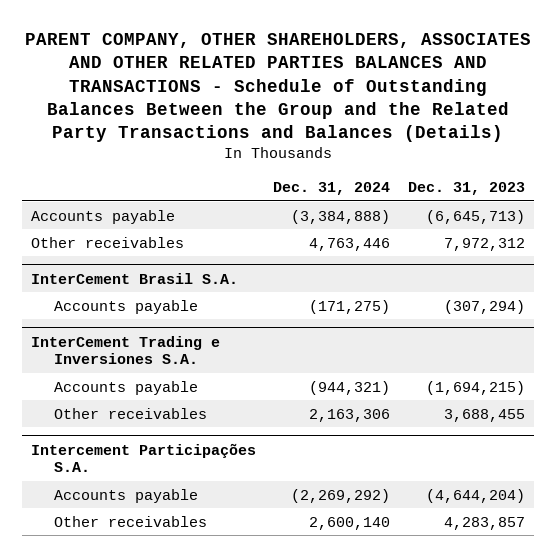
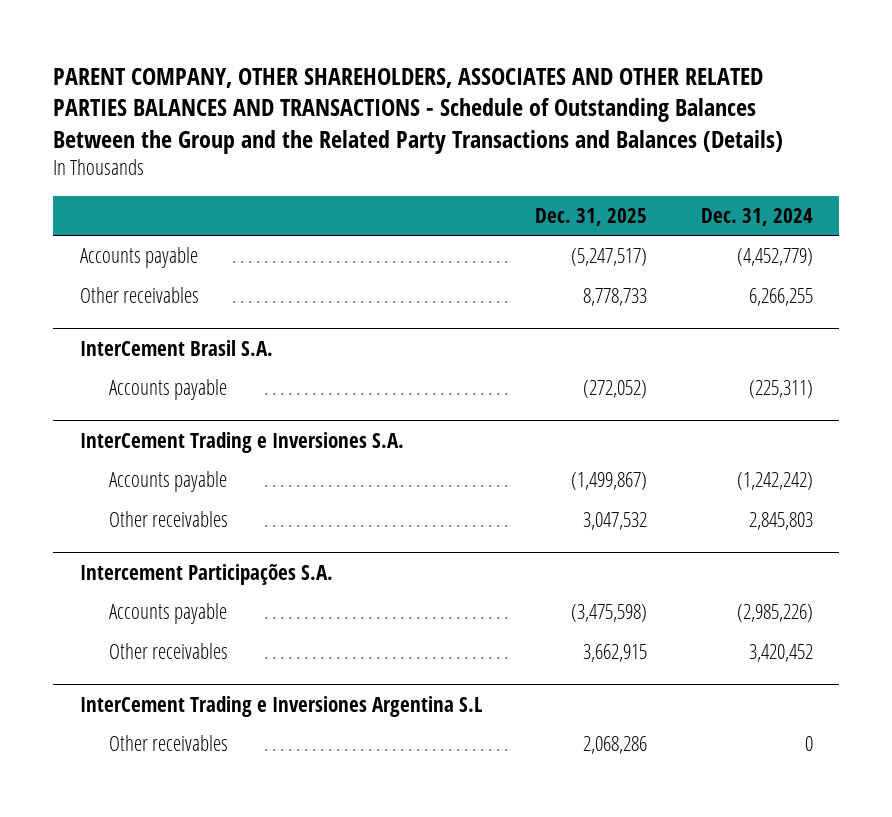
[407,182,525,196] Dec. 31, 2023 -> none
none -> [535,207,648,226] Dec. 31, 2025
[291,209,391,224] (3,384,888) -> [736,248,813,267] (4,452,779)
[309,237,391,251] 4,763,446 -> [748,288,813,307] 6,266,255
[309,299,391,314] (171,275) -> [748,380,813,399] (225,311)
[309,380,391,395] (944,321) -> [736,472,813,491] (1,242,242)
[309,408,391,422] 2,163,306 -> [748,512,813,531] 2,845,803
[291,488,391,503] (2,269,292) -> [736,604,813,623] (2,985,226)
[309,516,391,530] 2,600,140 -> [748,644,813,663] 3,420,452
none -> [79,695,482,717] InterCement Trading e Inversiones Argentina S.L
none -> [108,735,228,752] Other receivables

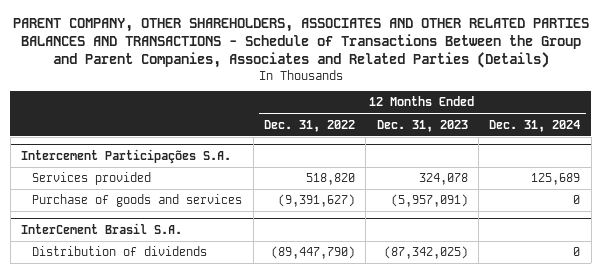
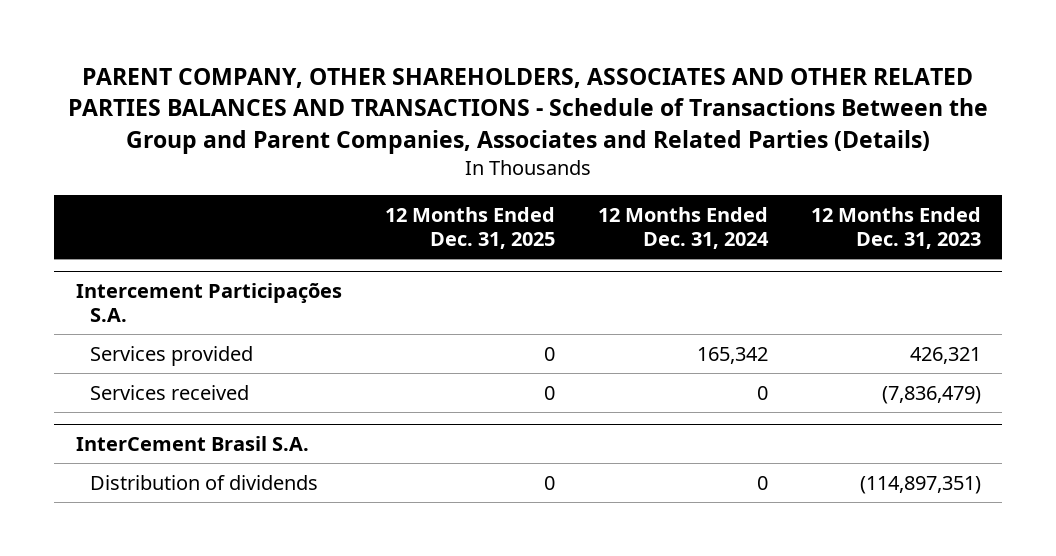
[264,119,356,132] Dec. 31, 2022 -> none
none -> [384,206,555,249] 12 Months Ended Dec. 31, 2025
[32,194,243,208] Purchase of goods and services -> none
[418,173,468,186] 324,078 -> [909,346,981,364] 426,321
[531,173,581,186] 125,689 -> [696,346,768,364] 165,342
none -> [89,384,249,400] Services received
[383,246,468,260] (87,342,025) -> [859,475,981,494] (114,897,351)

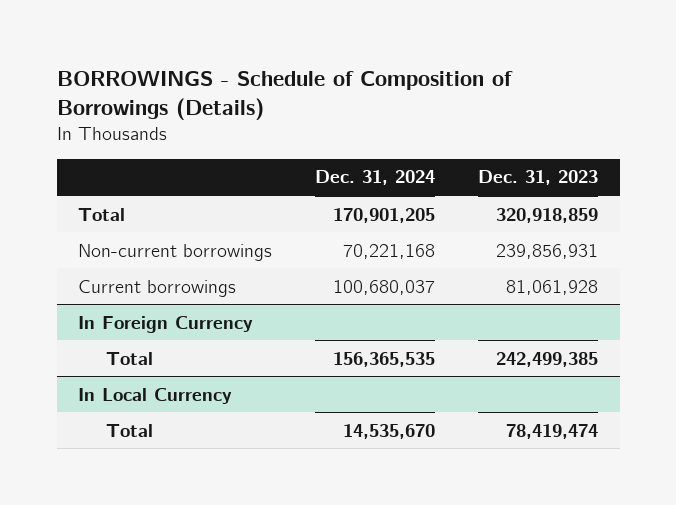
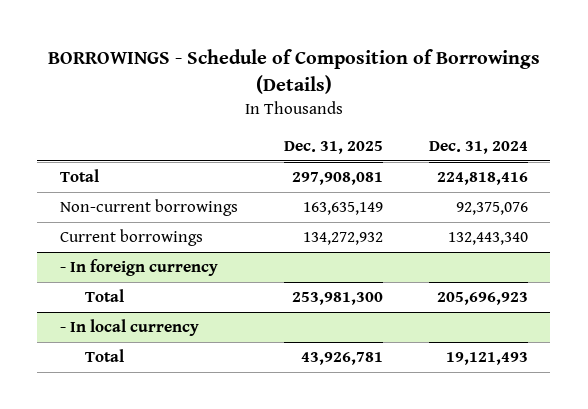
[478,170,599,186] Dec. 31, 2023 -> none
none -> [283,141,383,155] Dec. 31, 2025
[333,207,436,223] 170,901,205 -> [436,172,528,186] 224,818,416
[343,243,436,259] 70,221,168 -> [455,202,528,216] 92,375,076
[333,279,436,295] 100,680,037 -> [447,232,528,246] 132,443,340
[78,315,254,333] In Foreign Currency -> [60,259,219,277] - In foreign currency
[333,351,436,367] 156,365,535 -> [436,292,528,306] 205,696,923
[78,387,233,404] In Local Currency -> [60,319,200,337] - In local currency
[343,423,436,439] 14,535,670 -> [445,352,528,366] 19,121,493

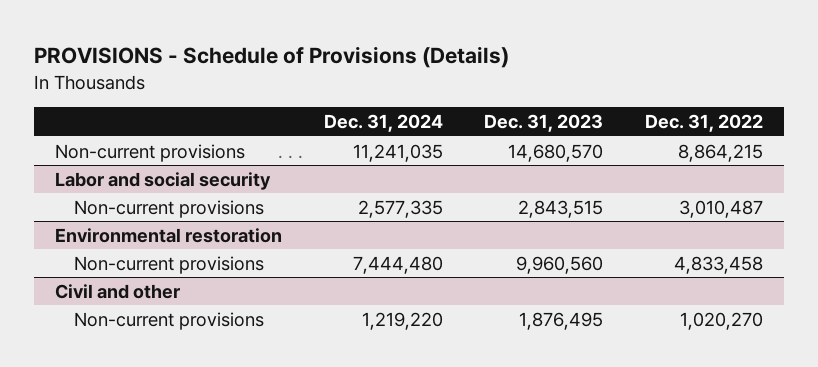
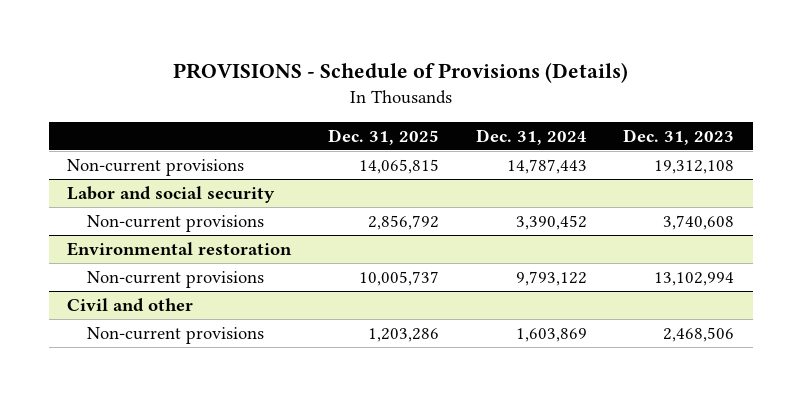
[645,114,764,133] Dec. 31, 2022 -> none
none -> [328,128,440,145] Dec. 31, 2025
[352,143,443,162] 11,241,035 -> [506,158,587,174] 14,787,443
[508,143,604,162] 14,680,570 -> [654,159,735,174] 19,312,108
[357,199,443,218] 2,577,335 -> [515,214,587,230] 3,390,452
[518,199,604,218] 2,843,515 -> [663,214,735,230] 3,740,608
[352,255,443,274] 7,444,480 -> [515,270,587,286] 9,793,122
[516,255,604,274] 9,960,560 -> [654,271,735,286] 13,102,994
[361,311,443,330] 1,219,220 -> [515,327,587,342] 1,603,869
[519,311,604,330] 1,876,495 -> [663,326,735,342] 2,468,506

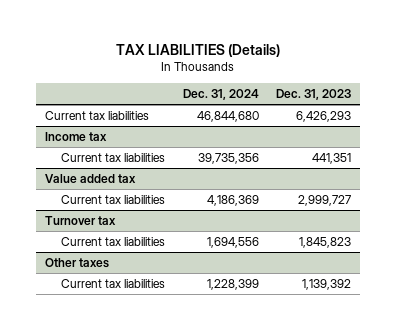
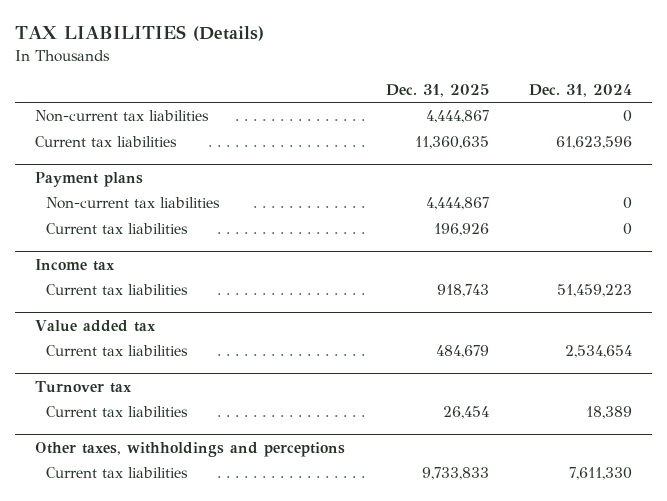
[276,88,352,100] Dec. 31, 2023 -> none
none -> [385,83,489,97] Dec. 31, 2025
none -> [35,110,210,123] Non-current tax liabilities
[196,111,259,123] 46,844,680 -> [555,136,632,150] 61,623,596
none -> [35,171,144,187] Payment plans
none -> [46,197,221,210] Non-current tax liabilities
none -> [46,223,189,235] Current tax liabilities
[197,153,259,165] 39,735,356 -> [556,284,632,298] 51,459,223
[206,195,259,207] 4,186,369 -> [564,345,632,359] 2,534,654
[206,237,259,249] 1,694,556 -> [585,406,632,420] 18,389
[44,258,109,269] Other taxes -> [35,441,346,457] Other taxes, withholdings and perceptions
[206,279,259,291] 1,228,399 -> [568,467,632,481] 7,611,330

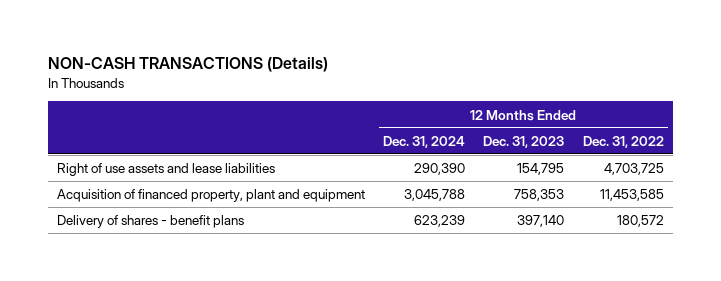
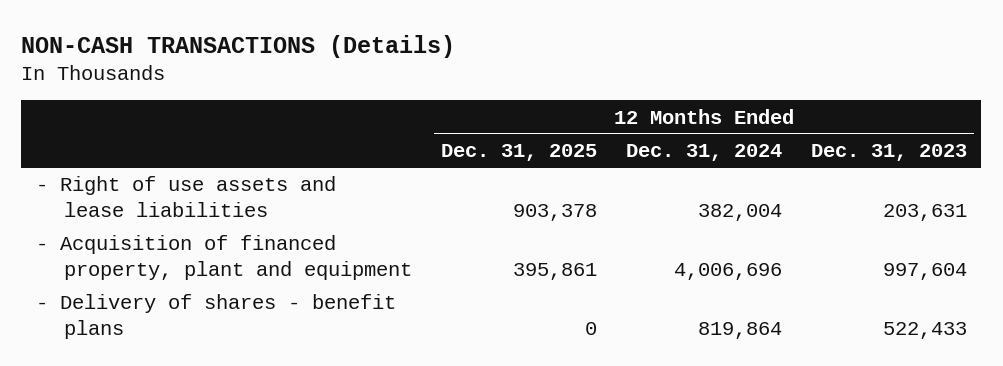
[582,135,664,148] Dec. 31, 2022 -> none
none -> [441,144,598,162] Dec. 31, 2025
[57,163,276,177] Right of use assets and lease liabilities -> [35,176,336,217] - Right of use assets and lease liabilities
[414,163,466,176] 290,390 -> [698,203,783,221] 382,004
[517,163,565,176] 154,795 -> [882,203,967,221] 203,631
[57,189,366,203] Acquisition of financed property, plant and equipment -> [35,235,413,280] - Acquisition of financed property, plant and equipment
[404,189,466,202] 3,045,788 -> [674,262,783,280] 4,006,696
[514,189,565,202] 758,353 -> [882,262,967,280] 997,604
[57,215,245,229] Delivery of shares - benefit plans -> [35,294,396,339] - Delivery of shares - benefit plans
[414,215,466,228] 623,239 -> [698,321,783,339] 819,864
[517,215,565,228] 397,140 -> [882,321,967,339] 522,433

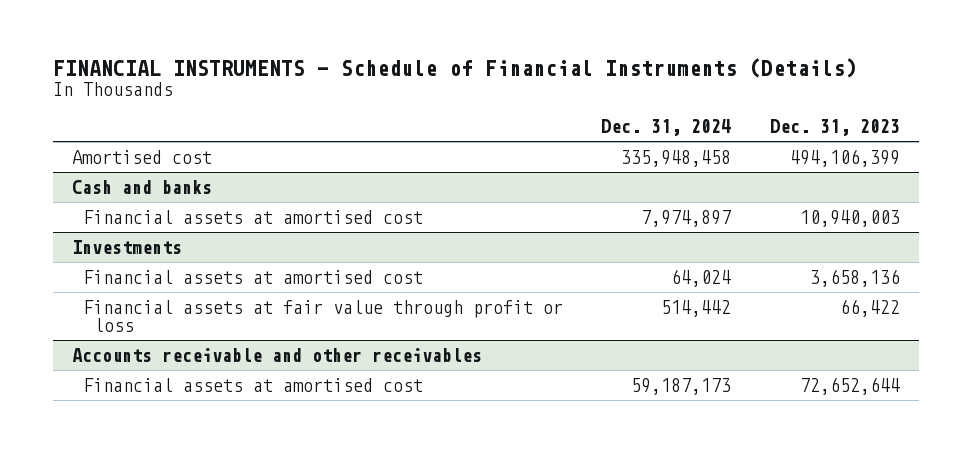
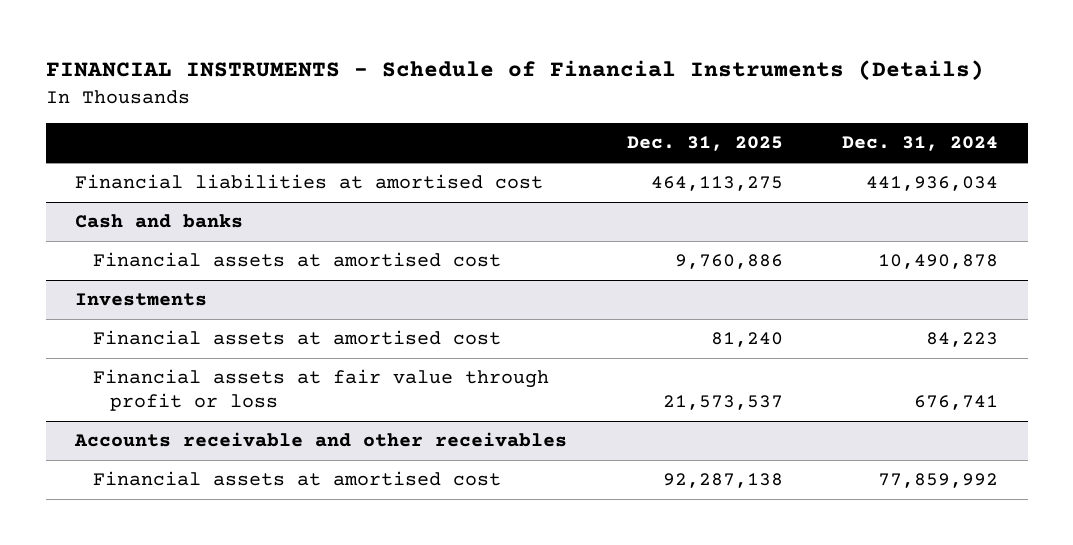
[769,119,900,137] Dec. 31, 2023 -> none
none -> [626,136,783,152] Dec. 31, 2025
[71,149,212,164] Amortised cost -> [75,174,544,190] Financial liabilities at amortised cost
[621,149,732,167] 335,948,458 -> [866,176,999,192] 441,936,034
[641,209,732,227] 7,974,897 -> [878,254,999,270] 10,490,878
[671,268,732,287] 64,024 -> [926,332,999,348] 84,223
[661,299,732,317] 514,442 -> [914,395,999,411] 676,741
[631,377,732,395] 59,187,173 -> [878,473,999,489] 77,859,992

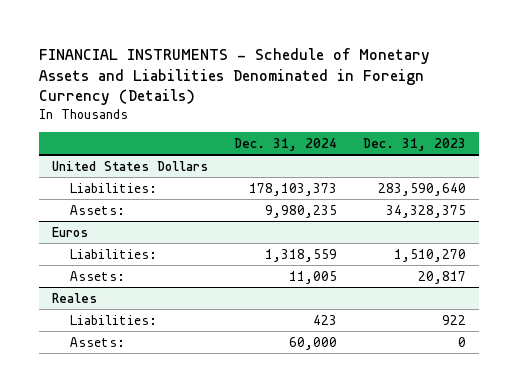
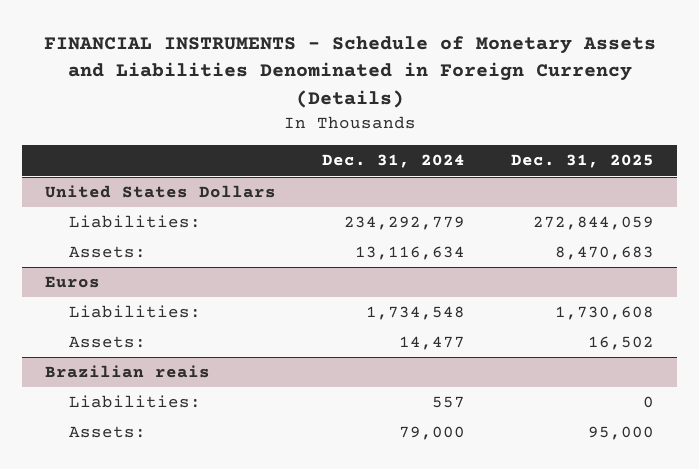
[363,137,467,151] Dec. 31, 2023 -> none
none -> [511,154,655,169] Dec. 31, 2025
[249,182,338,196] 178,103,373 -> [344,216,466,231] 234,292,779
[265,204,338,218] 9,980,235 -> [355,246,466,261] 13,116,634
[265,248,338,262] 1,318,559 -> [366,306,466,321] 1,734,548
[289,270,338,284] 11,005 -> [399,336,466,351] 14,477
[52,292,98,303] Reales -> [44,365,210,379] Brazilian reais
[313,314,338,325] 423 -> [432,396,466,409] 557
[289,336,338,350] 60,000 -> [399,426,466,441] 79,000

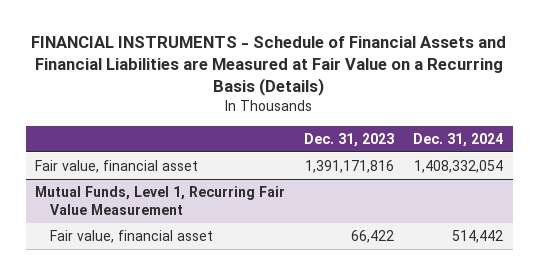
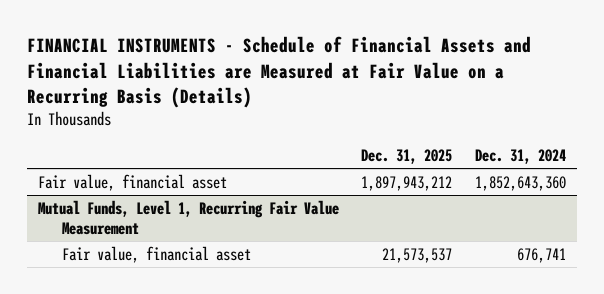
[304,132,395,147] Dec. 31, 2023 -> none
none -> [361,148,453,164] Dec. 31, 2025
[414,160,504,174] 1,408,332,054 -> [474,175,566,191] 1,852,643,360
[452,230,504,244] 514,442 -> [516,247,566,263] 676,741

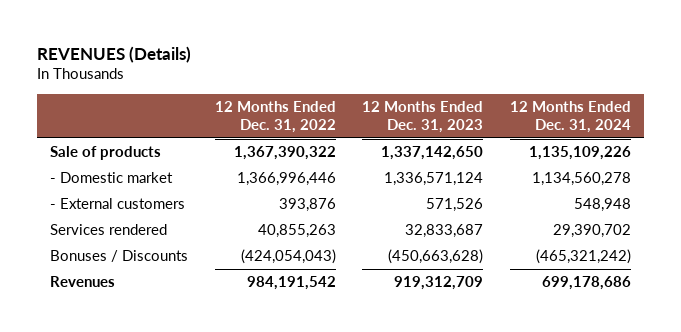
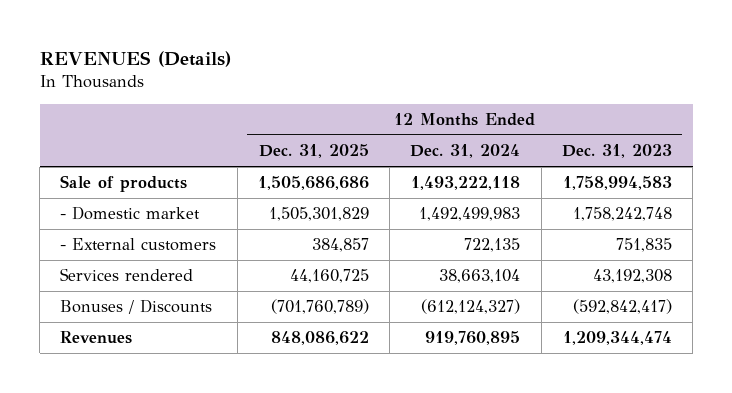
[214,101,336,134] 12 Months Ended Dec. 31, 2022 -> none
none -> [258,144,369,159] Dec. 31, 2025
[381,146,484,161] 1,337,142,650 -> [563,176,673,191] 1,758,994,583
[528,146,631,161] 1,135,109,226 -> [411,176,521,191] 1,493,222,118
[384,172,484,187] 1,336,571,124 -> [573,207,673,222] 1,758,242,748
[531,172,631,187] 1,134,560,278 -> [419,207,521,222] 1,492,499,983
[426,198,484,213] 571,526 -> [616,238,673,253] 751,835
[573,198,631,213] 548,948 -> [464,238,521,253] 722,135
[405,224,484,239] 32,833,687 -> [593,269,673,284] 43,192,308
[552,224,631,239] 29,390,702 -> [439,269,521,284] 38,663,104
[388,249,484,265] (450,663,628) -> [573,299,673,315] (592,842,417)
[535,249,631,265] (465,321,242) -> [421,299,521,315] (612,124,327)
[394,276,484,291] 919,312,709 -> [563,331,673,346] 1,209,344,474
[541,276,631,291] 699,178,686 -> [425,331,521,346] 919,760,895

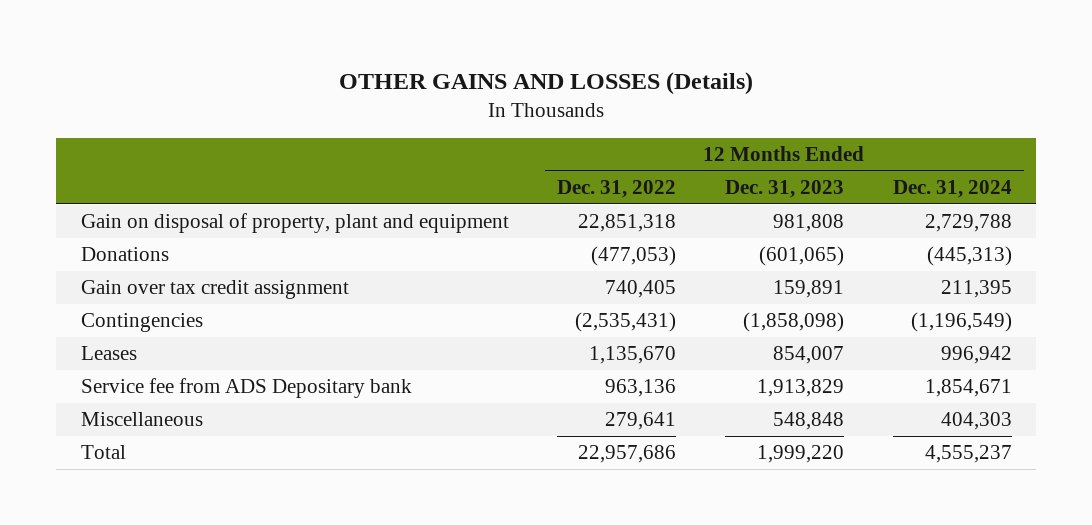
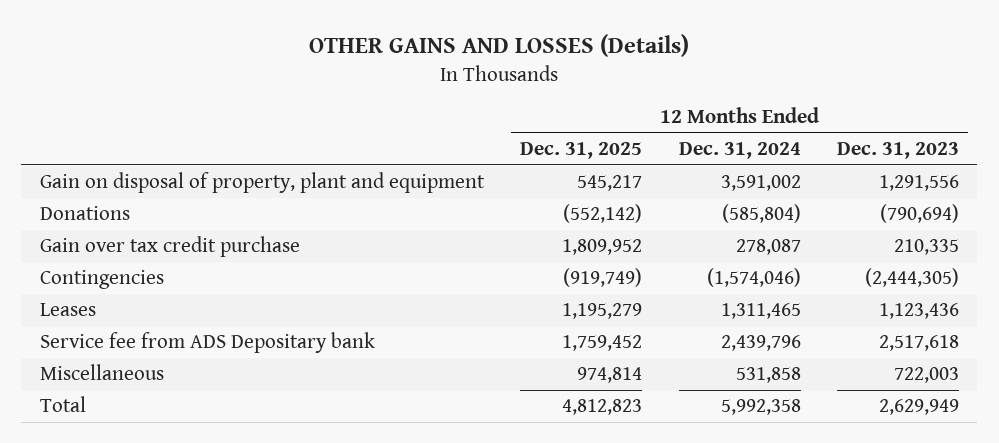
[557,180,677,199] Dec. 31, 2022 -> none
none -> [520,142,643,160] Dec. 31, 2025
[772,214,844,233] 981,808 -> [878,175,959,192] 1,291,556
[924,214,1012,233] 2,729,788 -> [720,175,801,192] 3,591,002
[758,246,844,267] (601,065) -> [879,204,959,224] (790,694)
[926,246,1012,267] (445,313) -> [721,204,801,224] (585,804)
[80,280,349,300] Gain over tax credit assignment -> [39,236,300,258] Gain over tax credit purchase
[772,280,844,299] 159,891 -> [893,239,959,256] 210,335
[940,280,1012,299] 211,395 -> [735,239,801,256] 278,087
[742,312,844,333] (1,858,098) -> [864,268,959,288] (2,444,305)
[910,312,1012,333] (1,196,549) -> [706,268,801,288] (1,574,046)
[772,346,844,365] 854,007 -> [878,303,959,320] 1,123,436
[940,346,1012,365] 996,942 -> [720,303,801,320] 1,311,465
[756,379,844,398] 1,913,829 -> [878,335,959,352] 2,517,618
[924,379,1012,398] 1,854,671 -> [720,335,801,352] 2,439,796
[772,412,844,431] 548,848 -> [893,367,959,384] 722,003
[940,412,1012,431] 404,303 -> [735,367,801,384] 531,858
[756,445,844,464] 1,999,220 -> [878,399,959,416] 2,629,949
[924,445,1012,464] 4,555,237 -> [720,399,801,416] 5,992,358

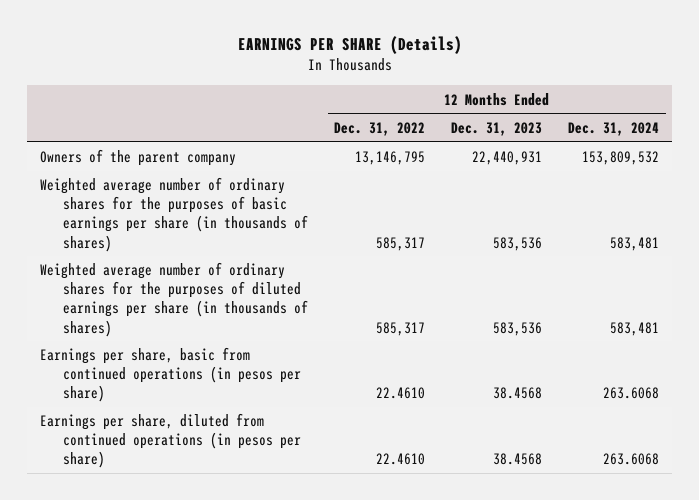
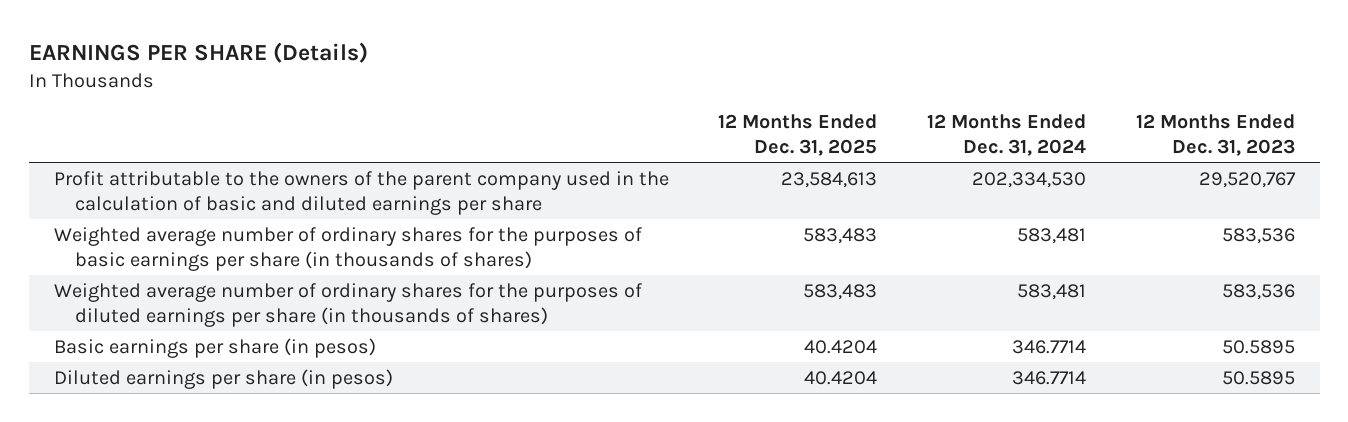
[334,121,426,136] Dec. 31, 2022 -> none
none -> [718,114,878,157] 12 Months Ended Dec. 31, 2025
[39,149,236,167] Owners of the parent company -> [53,170,669,215] Profit attributable to the owners of the parent company used in the calculation of basic and diluted earnings per share
[472,151,543,166] 22,440,931 -> [1198,171,1296,188] 29,520,767
[582,151,660,166] 153,809,532 -> [972,171,1087,188] 202,334,530
[39,347,302,403] Earnings per share, basic from continued operations (in pesos per share) -> [53,337,376,358] Basic earnings per share (in pesos)
[493,387,543,400] 38.4568 -> [1221,339,1295,354] 50.5895
[603,387,660,400] 263.6068 -> [1012,339,1087,354] 346.7714
[39,413,302,469] Earnings per share, diluted from continued operations (in pesos per share) -> [53,368,393,389] Diluted earnings per share (in pesos)
[493,453,543,466] 38.4568 -> [1221,370,1295,385] 50.5895
[603,453,660,466] 263.6068 -> [1012,370,1087,385] 346.7714

